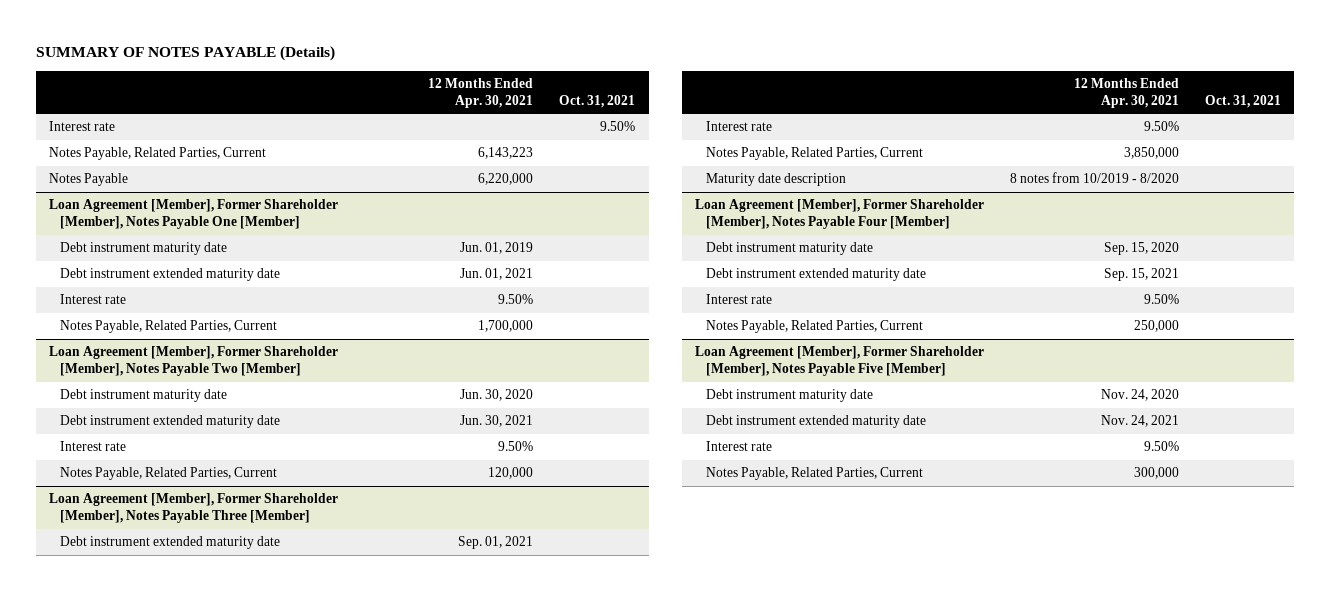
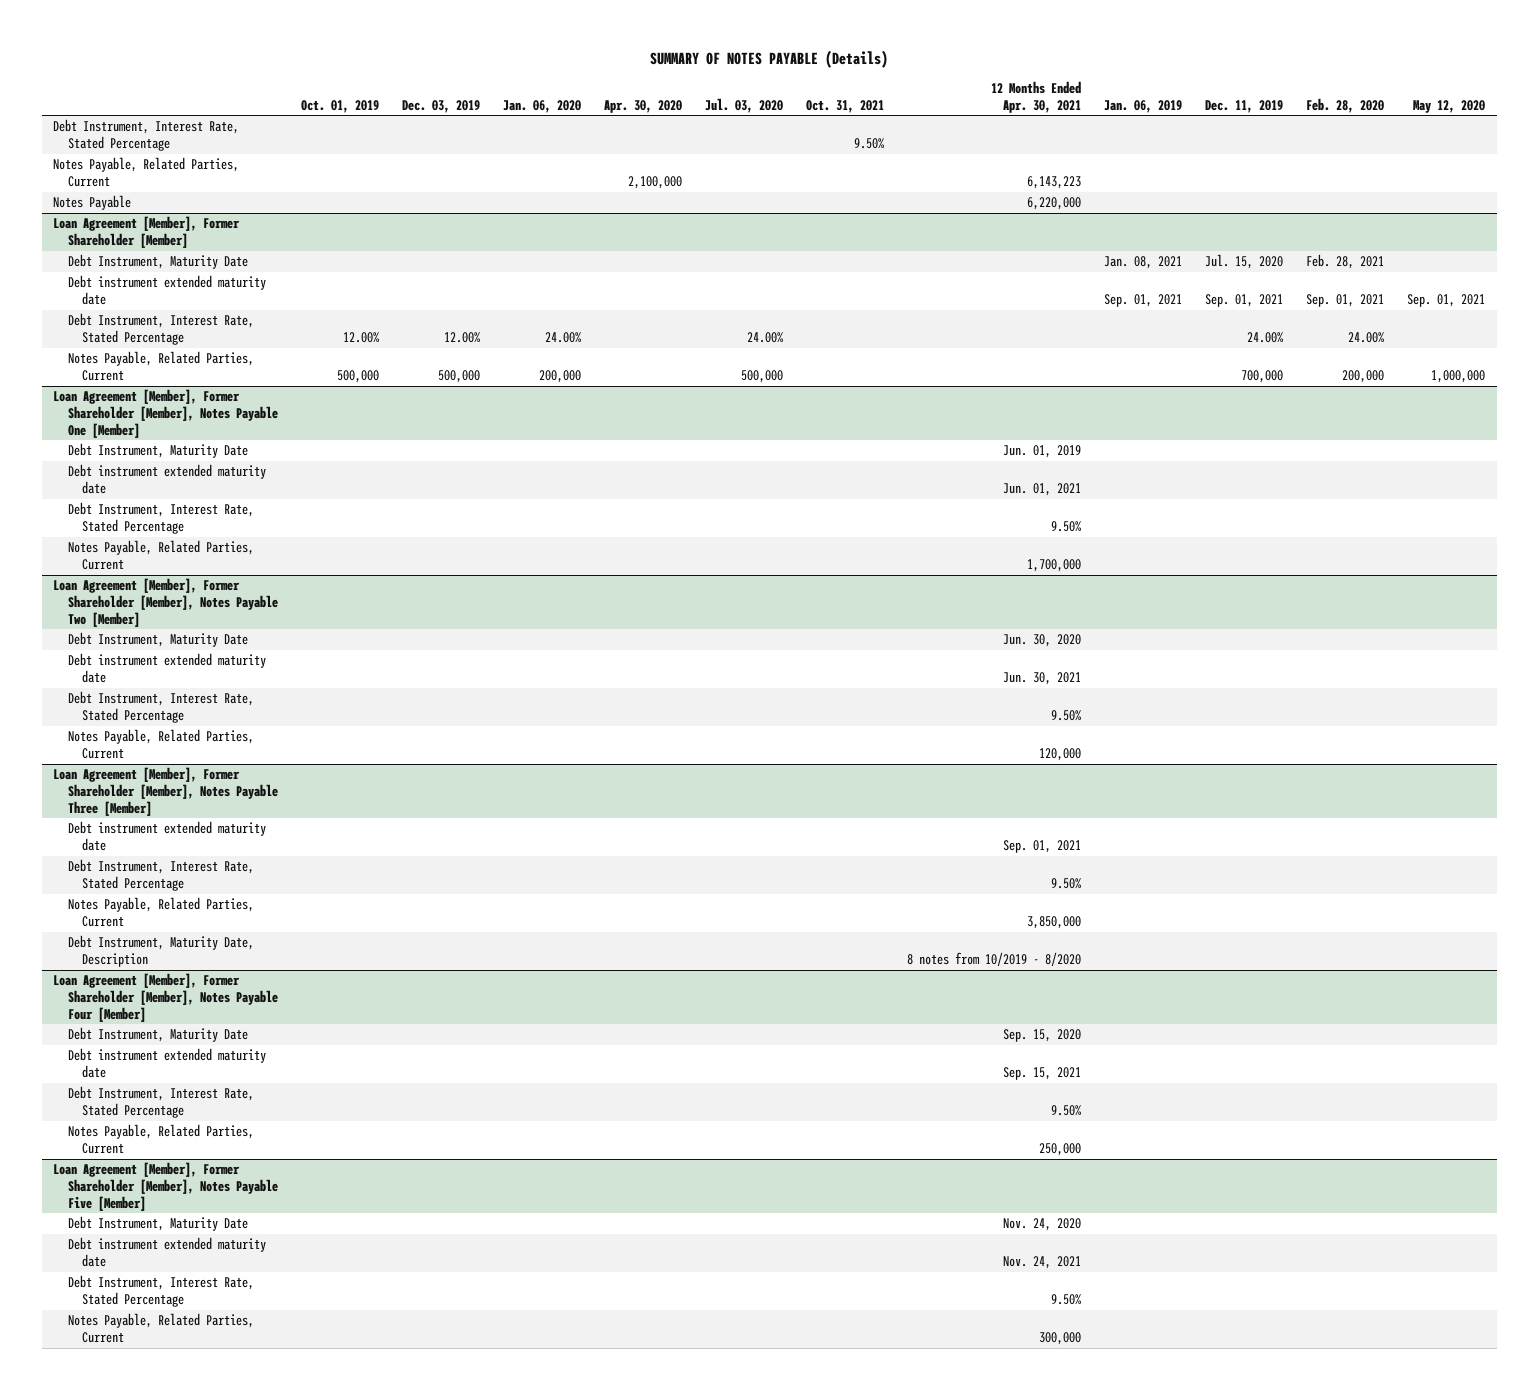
none -> [300,99,379,113] Oct. 01, 2019
none -> [401,99,480,113] Dec. 03, 2019
none -> [502,99,581,113] Jan. 06, 2020
none -> [603,99,682,113] Apr. 30, 2020
none -> [705,97,784,113] Jul. 03, 2020
none -> [1104,99,1183,113] Jan. 06, 2019
none -> [1205,99,1284,113] Dec. 11, 2019
none -> [1306,97,1385,113] Feb. 28, 2020
none -> [1413,99,1486,113] May 12, 2020
[49,121,116,132] Interest rate -> [53,119,240,152] Debt Instrument, Interest Rate, Stated Percentage
none -> [53,216,241,249] Loan Agreement [Member], Former Shareholder [Member]
none -> [67,254,248,270] Debt Instrument, Maturity Date
none -> [67,275,266,306] Debt instrument extended maturity date
none -> [67,313,254,346] Debt Instrument, Interest Rate, Stated Percentage
none -> [67,351,254,382] Notes Payable, Related Parties, Current
[59,242,227,256] Debt instrument maturity date -> [67,443,248,459] Debt Instrument, Maturity Date
[59,294,126,305] Interest rate -> [67,502,254,535] Debt Instrument, Interest Rate, Stated Percentage
[59,389,227,403] Debt instrument maturity date -> [67,632,248,648] Debt Instrument, Maturity Date
[59,441,126,452] Interest rate -> [67,691,254,724] Debt Instrument, Interest Rate, Stated Percentage
[705,121,772,132] Interest rate -> [67,859,254,892] Debt Instrument, Interest Rate, Stated Percentage
[705,173,846,187] Maturity date description -> [67,935,254,968] Debt Instrument, Maturity Date, Description
[705,242,873,256] Debt instrument maturity date -> [67,1027,248,1043] Debt Instrument, Maturity Date
[705,294,772,305] Interest rate -> [67,1086,254,1119] Debt Instrument, Interest Rate, Stated Percentage
[705,389,873,403] Debt instrument maturity date -> [67,1216,248,1232] Debt Instrument, Maturity Date
[705,441,772,452] Interest rate -> [67,1275,254,1308] Debt Instrument, Interest Rate, Stated Percentage

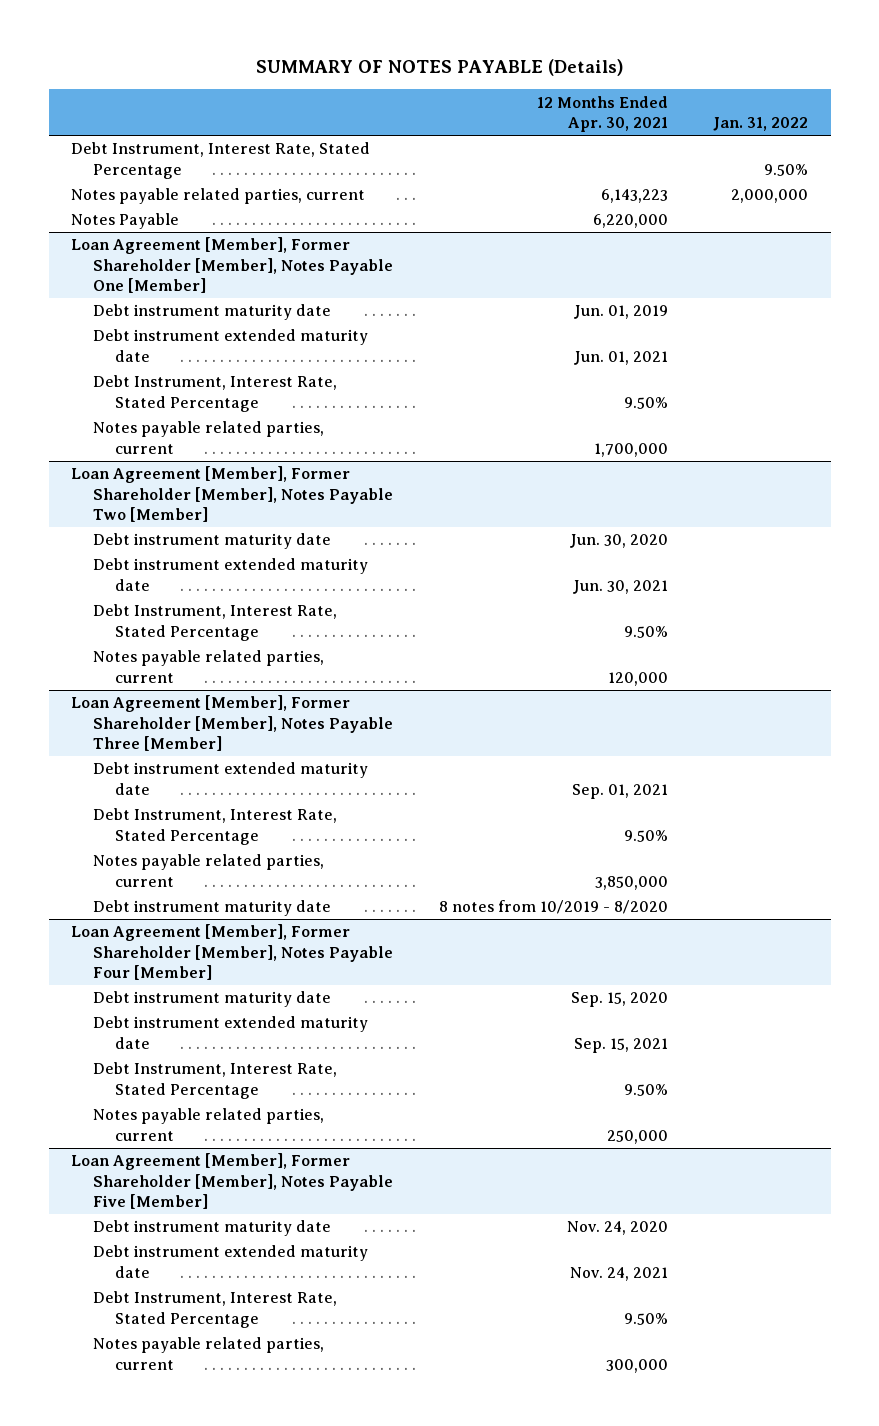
[300,99,379,113] Oct. 01, 2019 -> none
[401,99,480,113] Dec. 03, 2019 -> none
[502,99,581,113] Jan. 06, 2020 -> none
[603,99,682,113] Apr. 30, 2020 -> none
[705,97,784,113] Jul. 03, 2020 -> none
[806,99,885,113] Oct. 31, 2021 -> none
[1104,99,1183,113] Jan. 06, 2019 -> none
[1205,99,1284,113] Dec. 11, 2019 -> none
[1306,97,1385,113] Feb. 28, 2020 -> none
[1413,99,1486,113] May 12, 2020 -> none
none -> [713,117,809,132] Jan. 31, 2022
[53,157,240,188] Notes Payable, Related Parties, Current -> [71,188,366,205] Notes payable related parties, current
[53,216,241,249] Loan Agreement [Member], Former Shareholder [Member] -> none
[67,254,248,270] Debt Instrument, Maturity Date -> none
[67,275,266,306] Debt instrument extended maturity date -> none
[67,313,254,346] Debt Instrument, Interest Rate, Stated Percentage -> none
[67,351,254,382] Notes Payable, Related Parties, Current -> none
[67,443,248,459] Debt Instrument, Maturity Date -> [93,304,332,321] Debt instrument maturity date
[67,540,254,571] Notes Payable, Related Parties, Current -> [93,421,325,454] Notes payable related parties, current
[67,632,248,648] Debt Instrument, Maturity Date -> [93,533,332,550] Debt instrument maturity date
[67,729,254,760] Notes Payable, Related Parties, Current -> [93,650,325,683] Notes payable related parties, current
[67,897,254,928] Notes Payable, Related Parties, Current -> [93,854,325,887] Notes payable related parties, current
[67,935,254,968] Debt Instrument, Maturity Date, Description -> [93,900,332,917] Debt instrument maturity date
[67,1027,248,1043] Debt Instrument, Maturity Date -> [93,991,332,1008] Debt instrument maturity date
[67,1124,254,1155] Notes Payable, Related Parties, Current -> [93,1108,325,1141] Notes payable related parties, current
[67,1216,248,1232] Debt Instrument, Maturity Date -> [93,1220,332,1237] Debt instrument maturity date
[67,1313,254,1344] Notes Payable, Related Parties, Current -> [93,1337,325,1370] Notes payable related parties, current

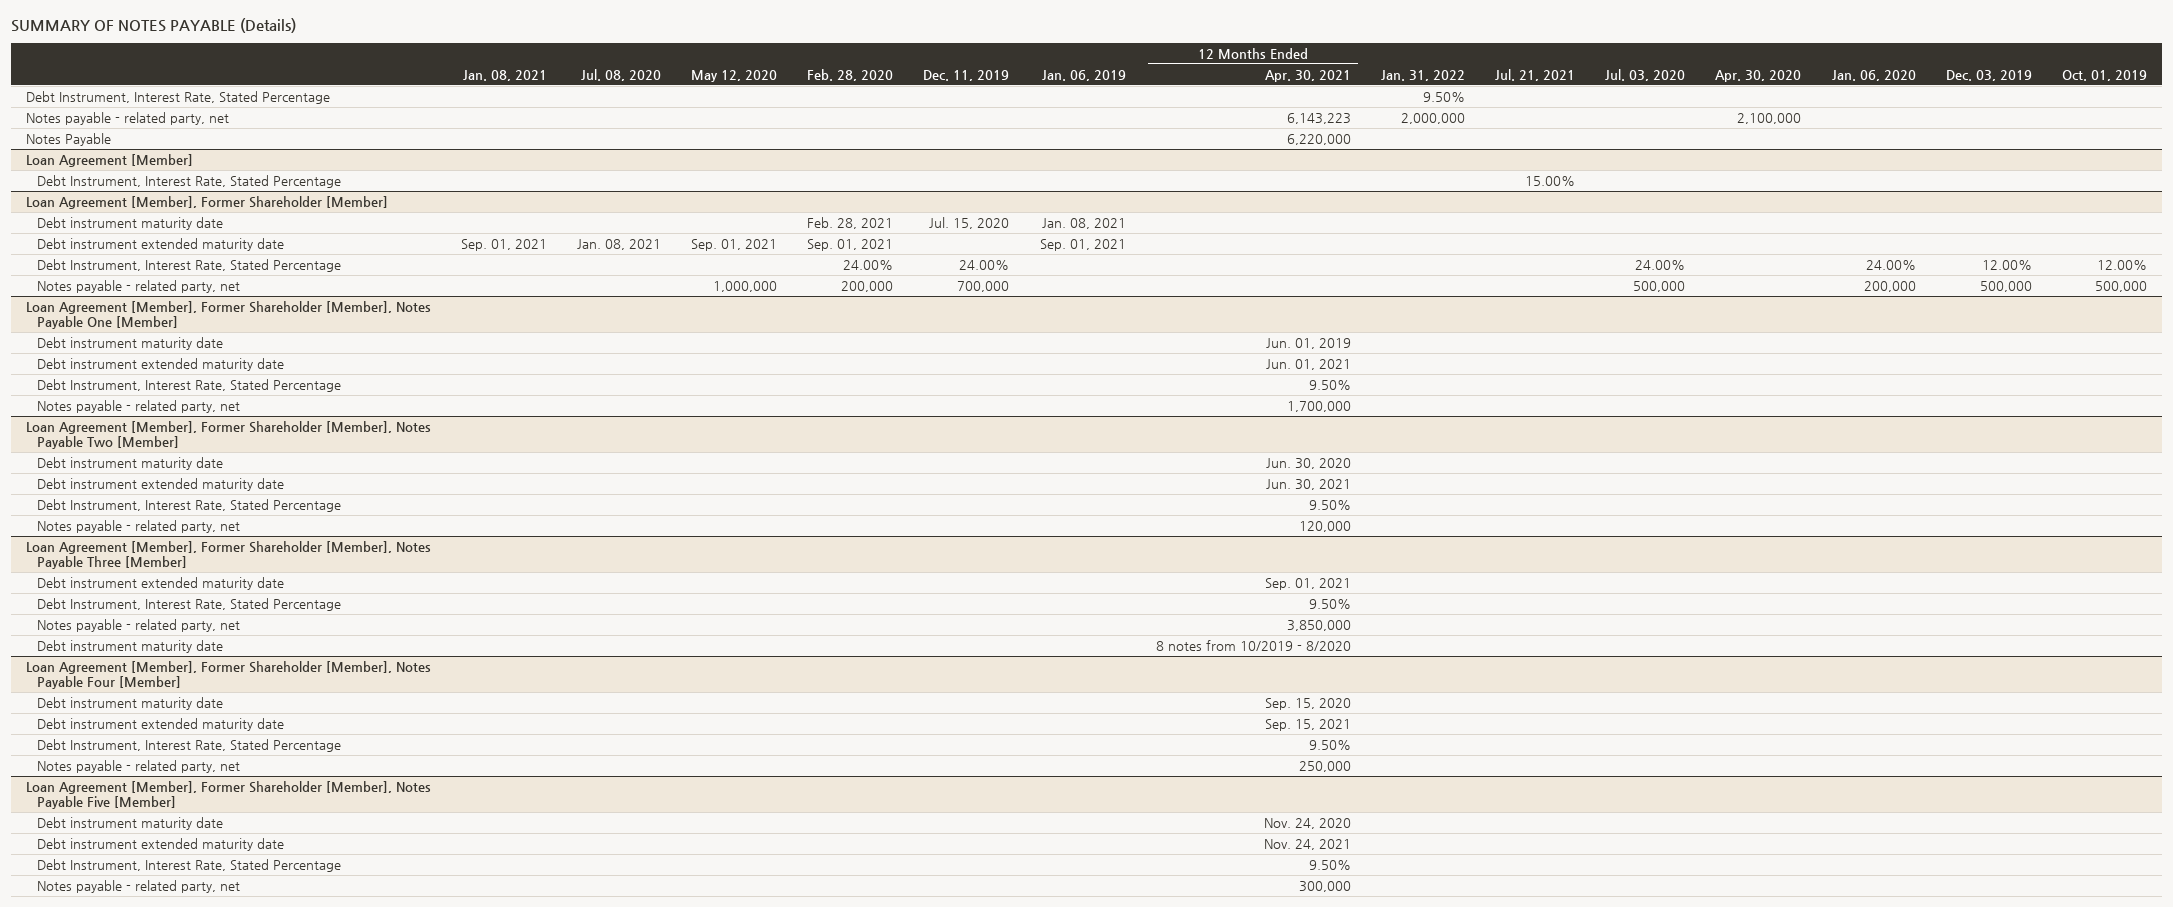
none -> [462,69,547,81] Jan. 08, 2021
none -> [580,68,661,81] Jul. 08, 2020
none -> [691,69,778,82] May 12, 2020
none -> [807,68,894,81] Feb. 28, 2020
none -> [923,69,1010,81] Dec. 11, 2019
none -> [1041,69,1126,81] Jan. 06, 2019
none -> [1495,68,1576,81] Jul. 21, 2021
none -> [1605,68,1686,81] Jul. 03, 2020
none -> [1715,69,1802,82] Apr. 30, 2020
none -> [1831,69,1916,81] Jan. 06, 2020
none -> [1945,69,2032,81] Dec. 03, 2019
none -> [2061,69,2147,81] Oct. 01, 2019
[71,188,366,205] Notes payable related parties, current -> [25,111,229,125] Notes payable - related party, net
none -> [25,153,193,167] Loan Agreement [Member]
none -> [37,174,342,188] Debt Instrument, Interest Rate, Stated Percentage
none -> [25,195,388,209] Loan Agreement [Member], Former Shareholder [Member]
none -> [37,216,224,230] Debt instrument maturity date
none -> [37,237,285,251] Debt instrument extended maturity date
none -> [37,258,342,272] Debt Instrument, Interest Rate, Stated Percentage
none -> [37,279,241,293] Notes payable - related party, net
[93,421,325,454] Notes payable related parties, current -> [37,399,241,413] Notes payable - related party, net
[93,650,325,683] Notes payable related parties, current -> [37,519,241,533] Notes payable - related party, net
[93,854,325,887] Notes payable related parties, current -> [37,618,241,632] Notes payable - related party, net
[93,1108,325,1141] Notes payable related parties, current -> [37,759,241,773] Notes payable - related party, net
[93,1337,325,1370] Notes payable related parties, current -> [37,879,241,893] Notes payable - related party, net

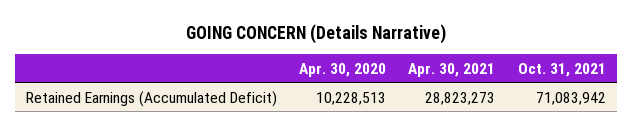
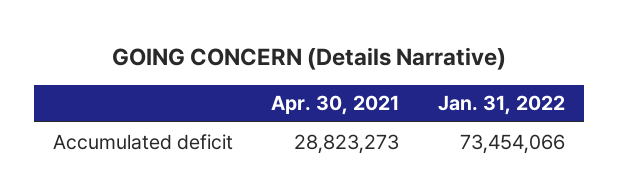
[299,62,387,77] Apr. 30, 2020 -> none
[517,62,606,77] Oct. 31, 2021 -> none
none -> [437,95,565,116] Jan. 31, 2022
[26,90,278,107] Retained Earnings (Accumulated Deficit) -> [53,133,234,150] Accumulated deficit

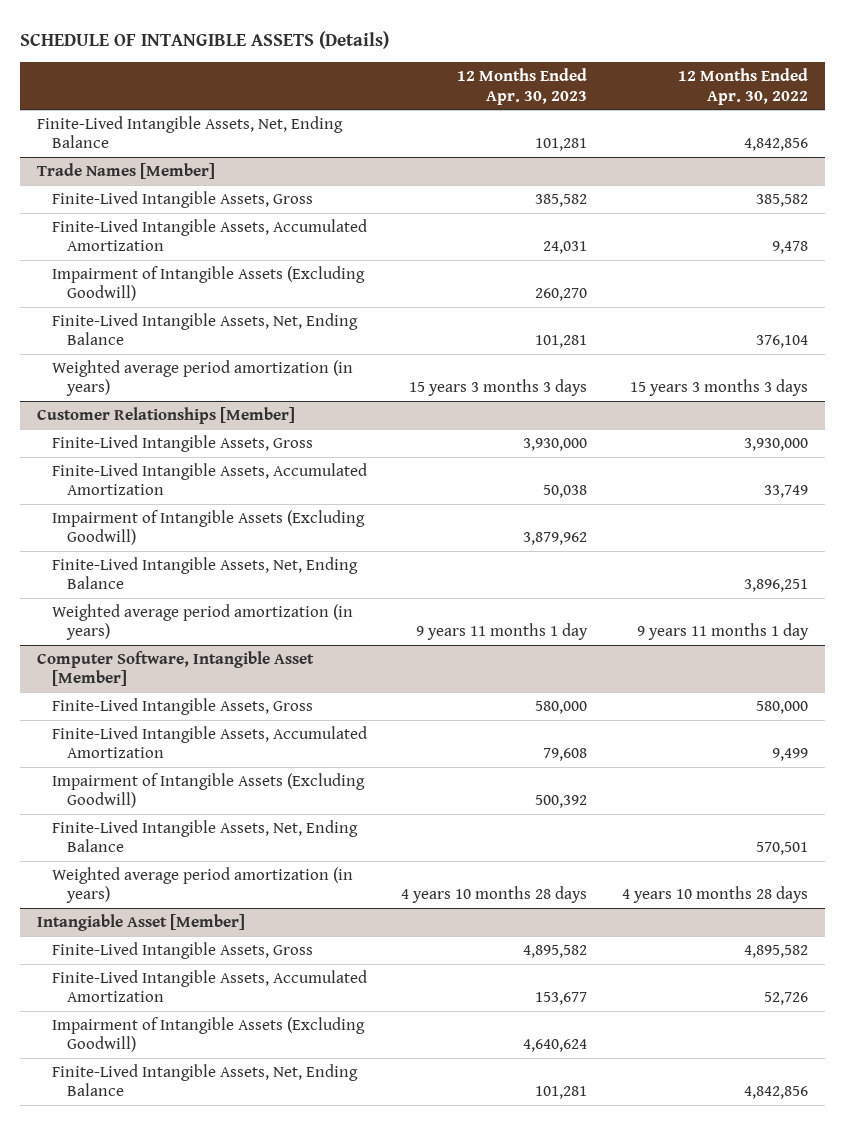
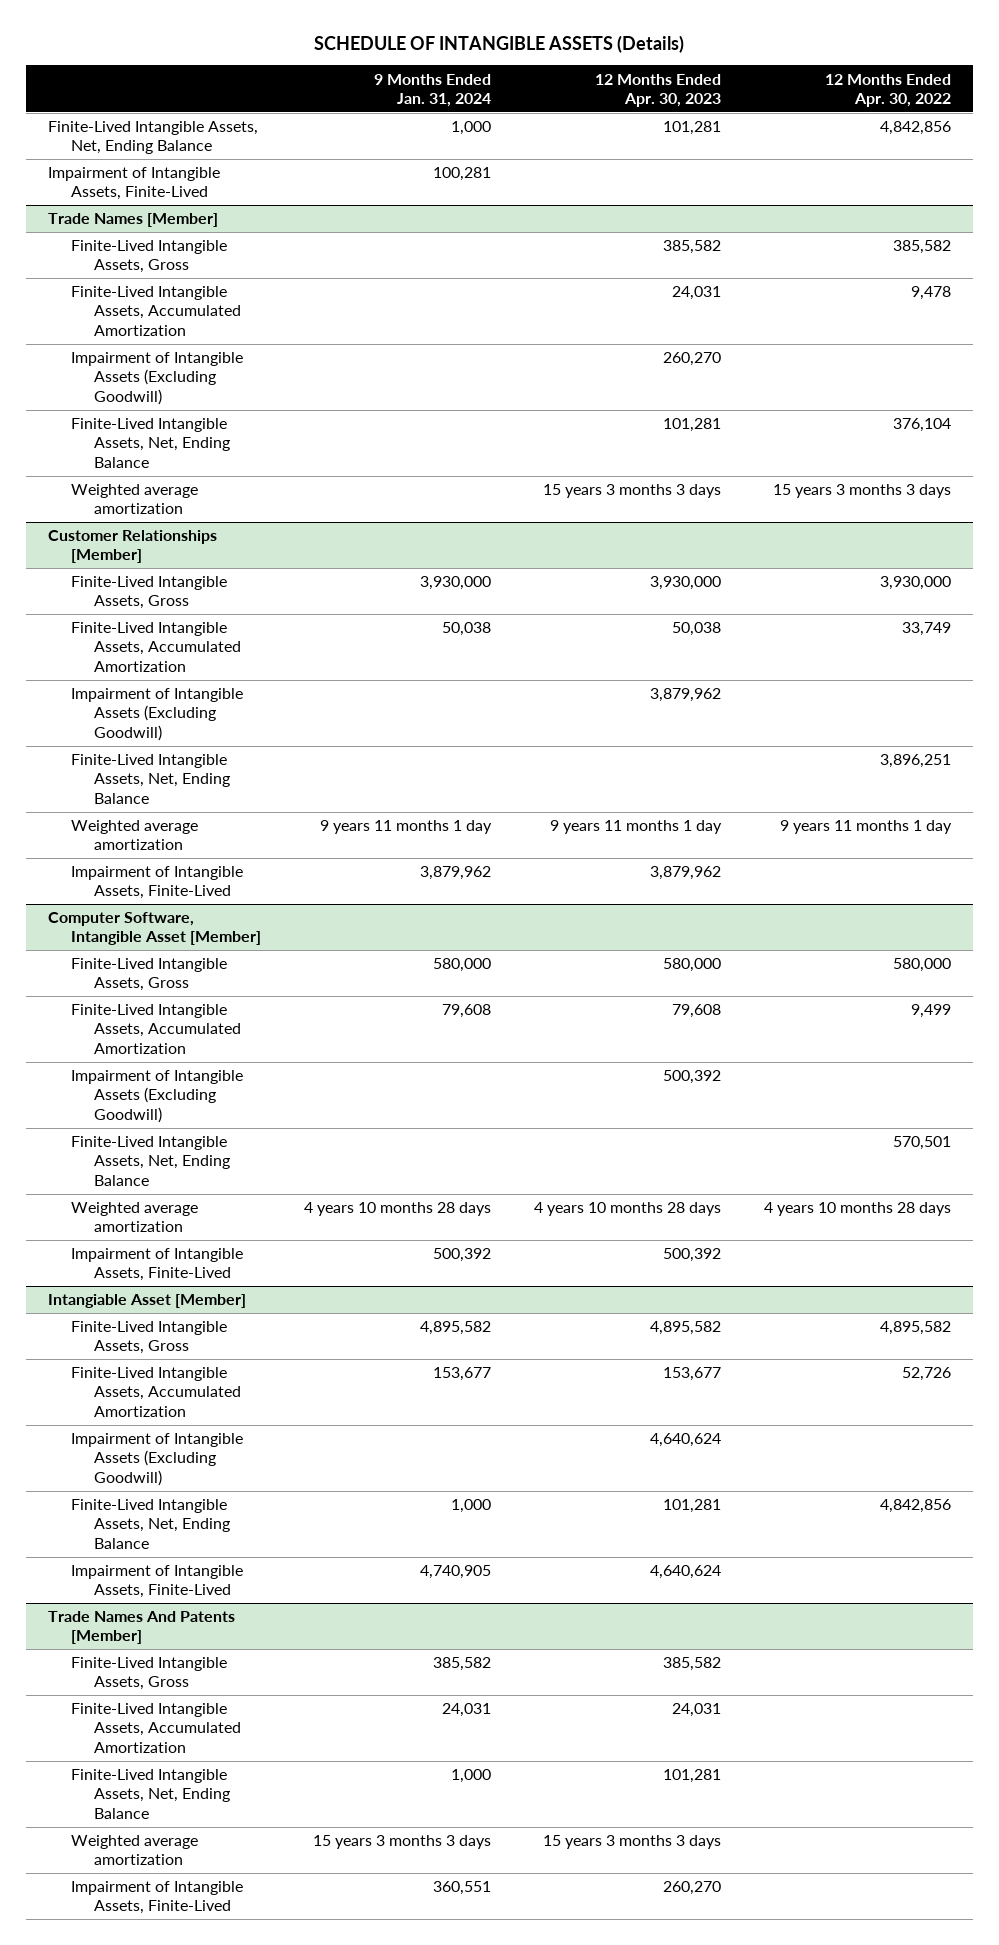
none -> [373,73,491,107] 9 Months Ended Jan. 31, 2024
none -> [47,167,220,201] Impairment of Intangible Assets, Finite-Lived
[52,360,354,397] Weighted average period amortization (in years) -> [70,484,198,515] Weighted average amortization
[52,604,354,641] Weighted average period amortization (in years) -> [70,820,198,851] Weighted average amortization
none -> [70,866,243,900] Impairment of Intangible Assets, Finite-Lived
[52,867,354,904] Weighted average period amortization (in years) -> [70,1202,198,1233] Weighted average amortization
none -> [70,1248,243,1282] Impairment of Intangible Assets, Finite-Lived
none -> [70,1565,243,1599] Impairment of Intangible Assets, Finite-Lived
none -> [47,1611,235,1645] Trade Names And Patents [Member]
none -> [70,1657,227,1691] Finite-Lived Intangible Assets, Gross
none -> [70,1703,241,1753] Finite-Lived Intangible Assets, Accumulated Amortization
none -> [70,1769,230,1819] Finite-Lived Intangible Assets, Net, Ending Balance
none -> [70,1835,198,1866] Weighted average amortization
none -> [70,1881,243,1915] Impairment of Intangible Assets, Finite-Lived

